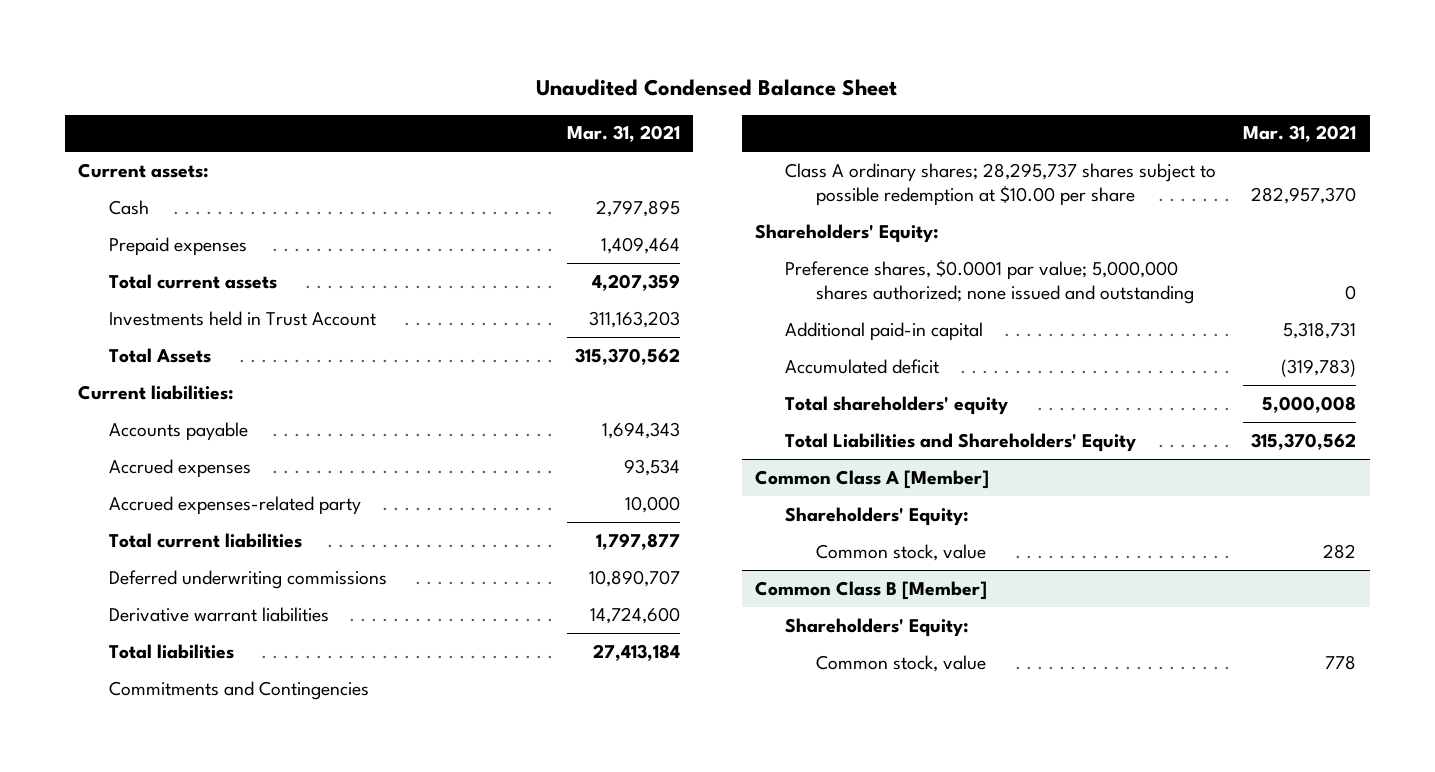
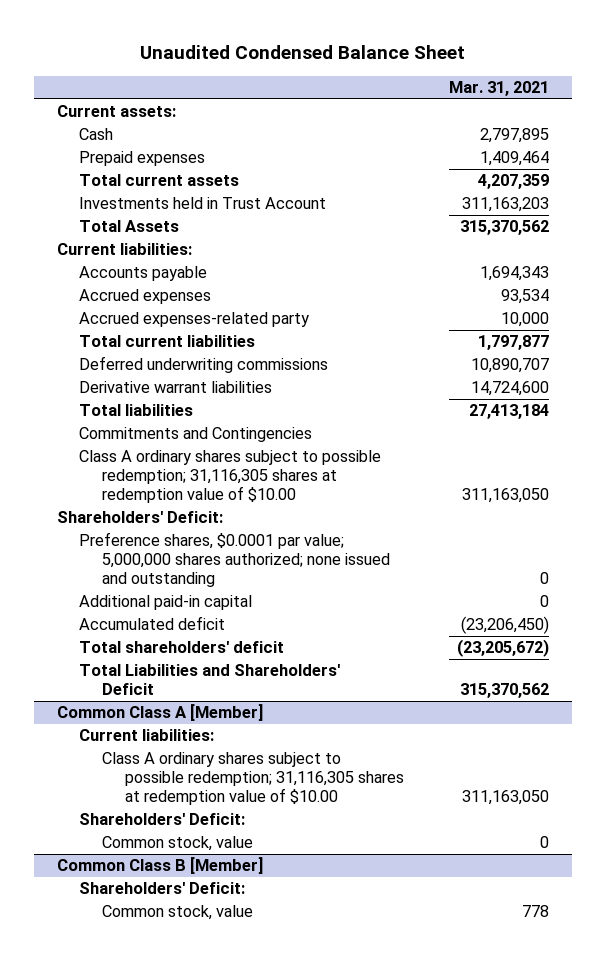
[785,162,1217,206] Class A ordinary shares; 28,295,737 shares subject to possible redemption at $10.00 per share -> [79,450,382,504] Class A ordinary shares subject to possible redemption; 31,116,305 shares at redemption value of $10.00
[1251,186,1357,204] 282,957,370 -> [462,488,550,504] 311,163,050
[755,223,940,243] Shareholders' Equity: -> [56,511,223,524] Shareholders' Deficit:
[1283,321,1357,339] 5,318,731 -> [540,595,550,608] 0
[1281,358,1357,377] (319,783) -> [461,616,550,635] (23,206,450)
[785,395,1009,415] Total shareholders' equity -> [79,641,285,654] Total shareholders' deficit
[1262,395,1357,413] 5,000,008 -> [457,639,550,658] (23,205,672)
[785,432,1137,452] Total Liabilities and Shareholders' Equity -> [79,664,341,696] Total Liabilities and Shareholders' Deficit
none -> [79,729,215,742] Current liabilities:
none -> [102,752,405,806] Class A ordinary shares subject to possible redemption; 31,116,305 shares at redemption value of $10.00
[785,506,970,526] Shareholders' Equity: -> [79,813,246,826] Shareholders' Deficit:
[1323,543,1357,559] 282 -> [540,836,550,849] 0
[785,617,970,637] Shareholders' Equity: -> [79,882,246,895] Shareholders' Deficit:

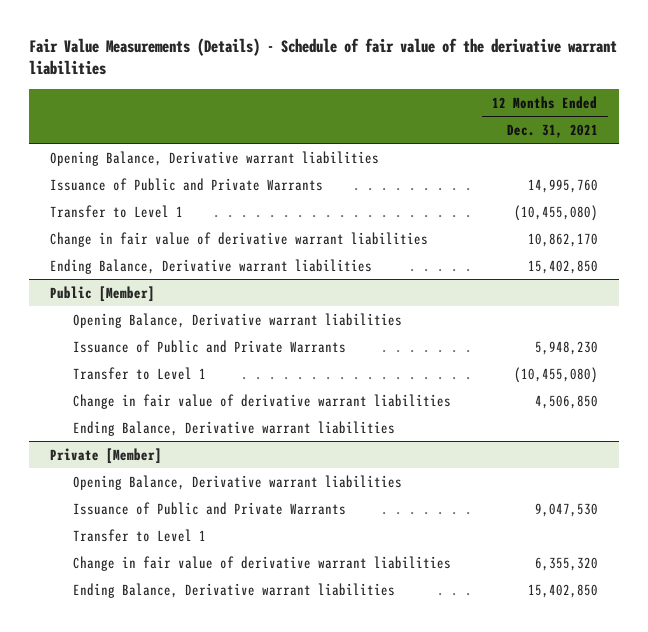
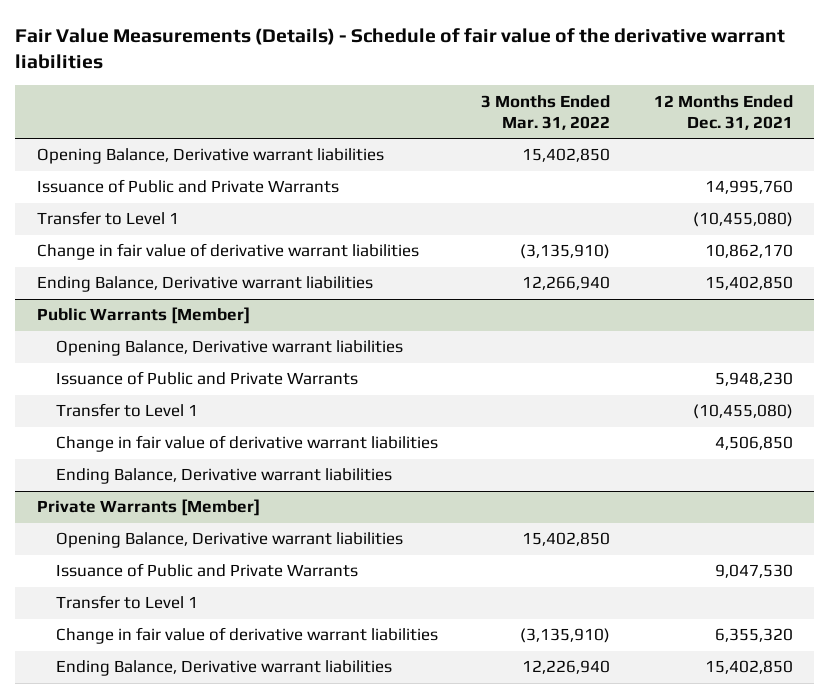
none -> [481,94,611,131] 3 Months Ended Mar. 31, 2022
[50,285,156,302] Public [Member] -> [36,307,250,325] Public Warrants [Member]
[50,447,163,464] Private [Member] -> [36,499,260,517] Private Warrants [Member]

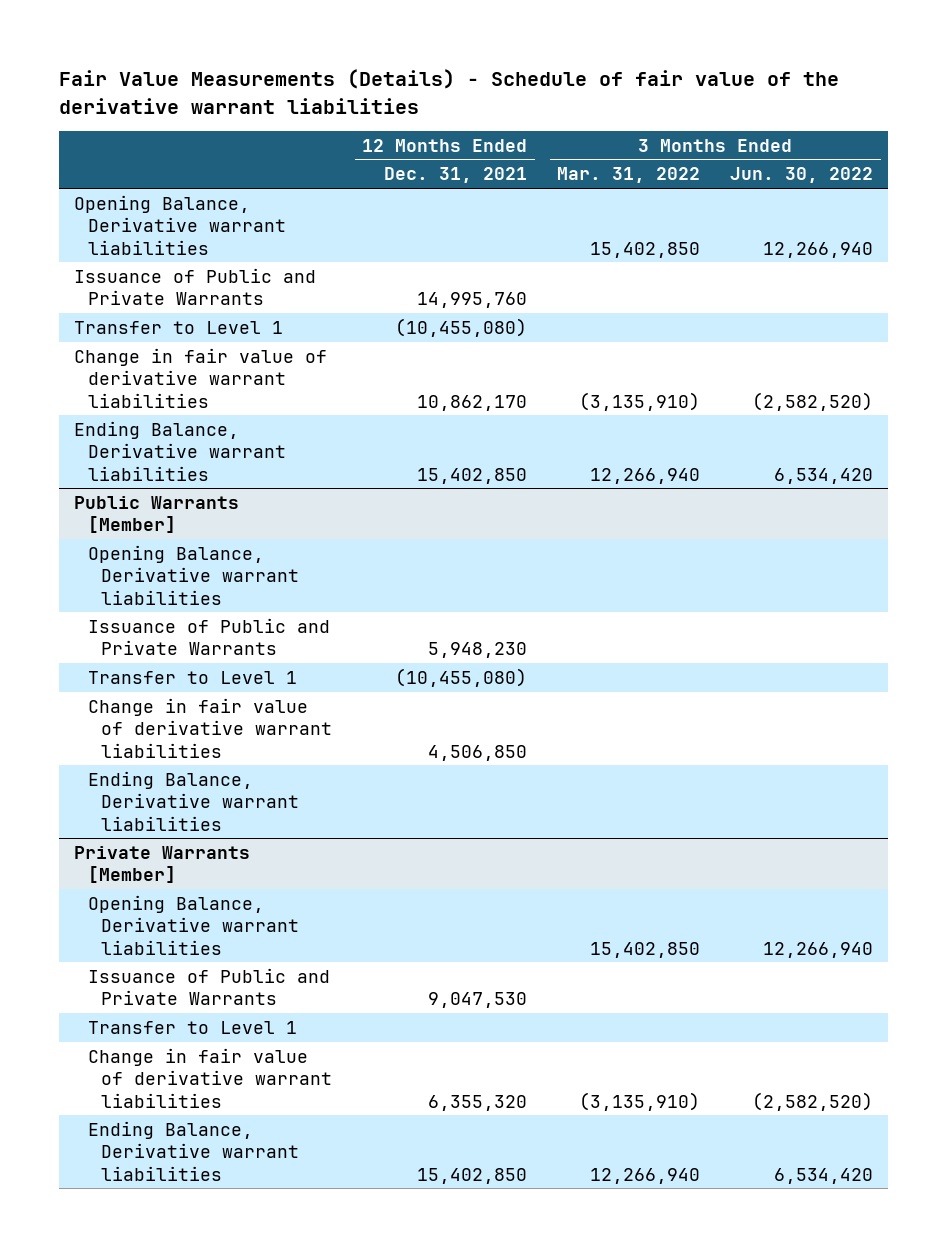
none -> [730,167,874,184] Jun. 30, 2022
[522,660,611,675] 12,226,940 -> [590,1167,701,1184] 12,266,940

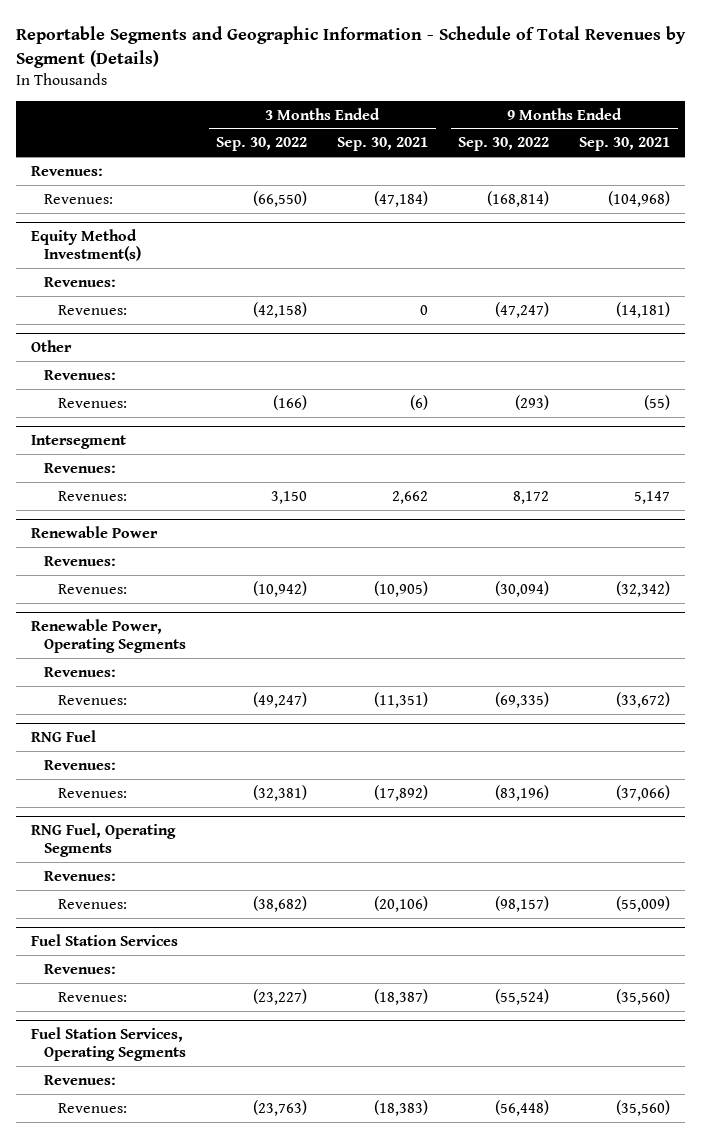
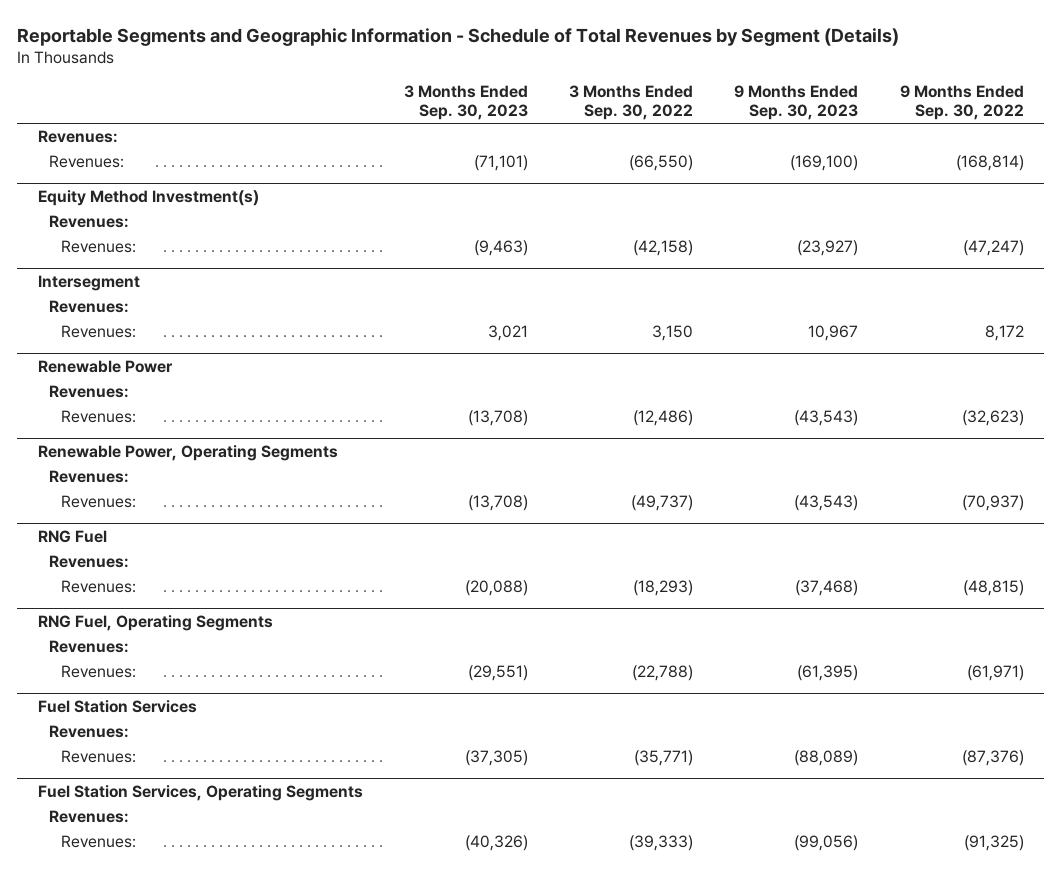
[337,137,429,152] Sep. 30, 2021 -> none
[579,137,671,152] Sep. 30, 2021 -> none
none -> [403,85,528,121] 3 Months Ended Sep. 30, 2023
none -> [734,85,859,121] 9 Months Ended Sep. 30, 2023
[30,339,72,352] Other -> none
[44,369,117,380] Revenues: -> none
[57,397,127,408] Revenues: -> none
[253,580,308,597] (10,942) -> [633,410,694,427] (12,486)
[495,580,550,597] (30,094) -> [961,410,1024,427] (32,623)
[253,691,308,708] (49,247) -> [631,495,694,512] (49,737)
[495,691,550,708] (69,335) -> [961,495,1024,512] (70,937)
[253,784,308,801] (32,381) -> [633,580,694,597] (18,293)
[495,784,550,801] (83,196) -> [962,580,1024,597] (48,815)
[253,895,308,912] (38,682) -> [632,665,694,682] (22,788)
[495,895,550,912] (98,157) -> [966,665,1024,682] (61,971)
[253,988,308,1005] (23,227) -> [634,750,694,767] (35,771)
[495,988,550,1005] (55,524) -> [961,750,1024,767] (87,376)
[253,1099,308,1116] (23,763) -> [629,835,694,852] (39,333)
[495,1099,550,1116] (56,448) -> [963,835,1024,852] (91,325)

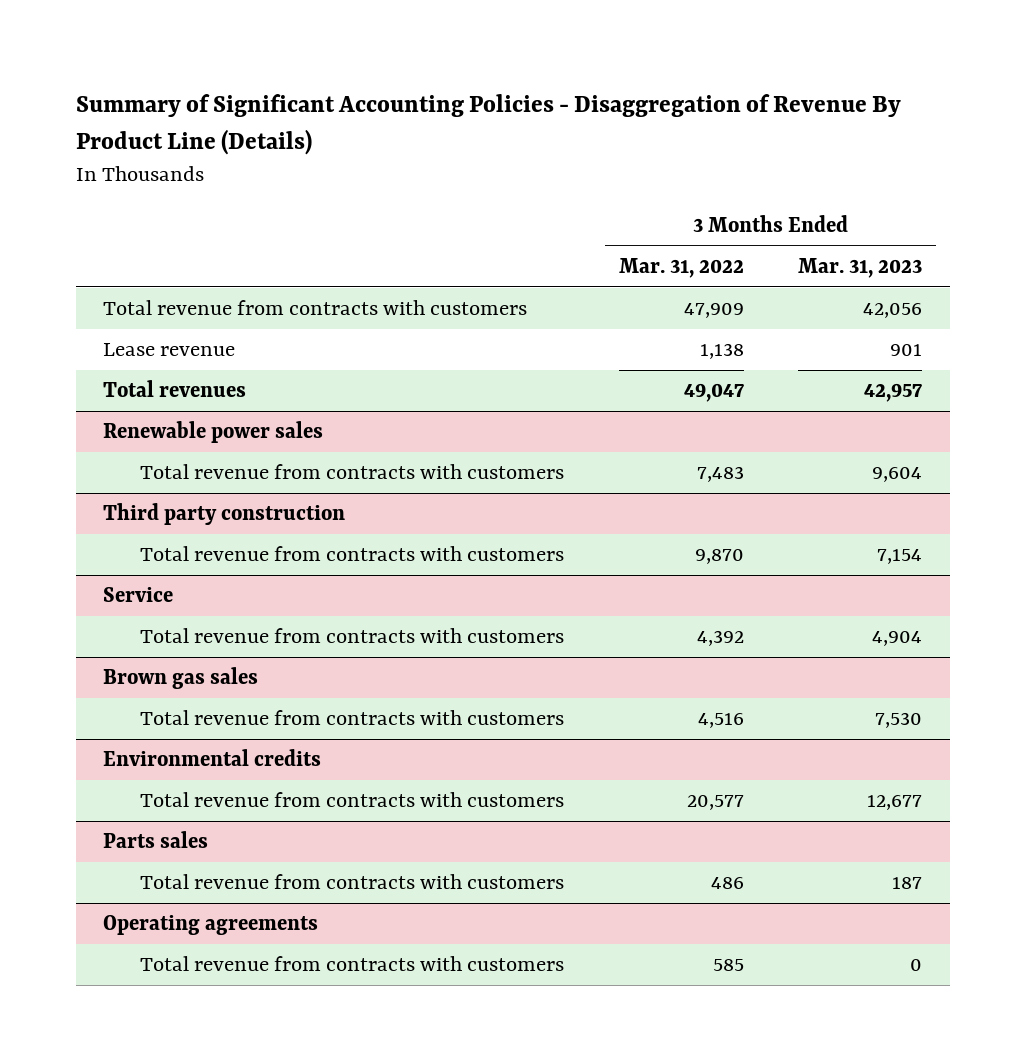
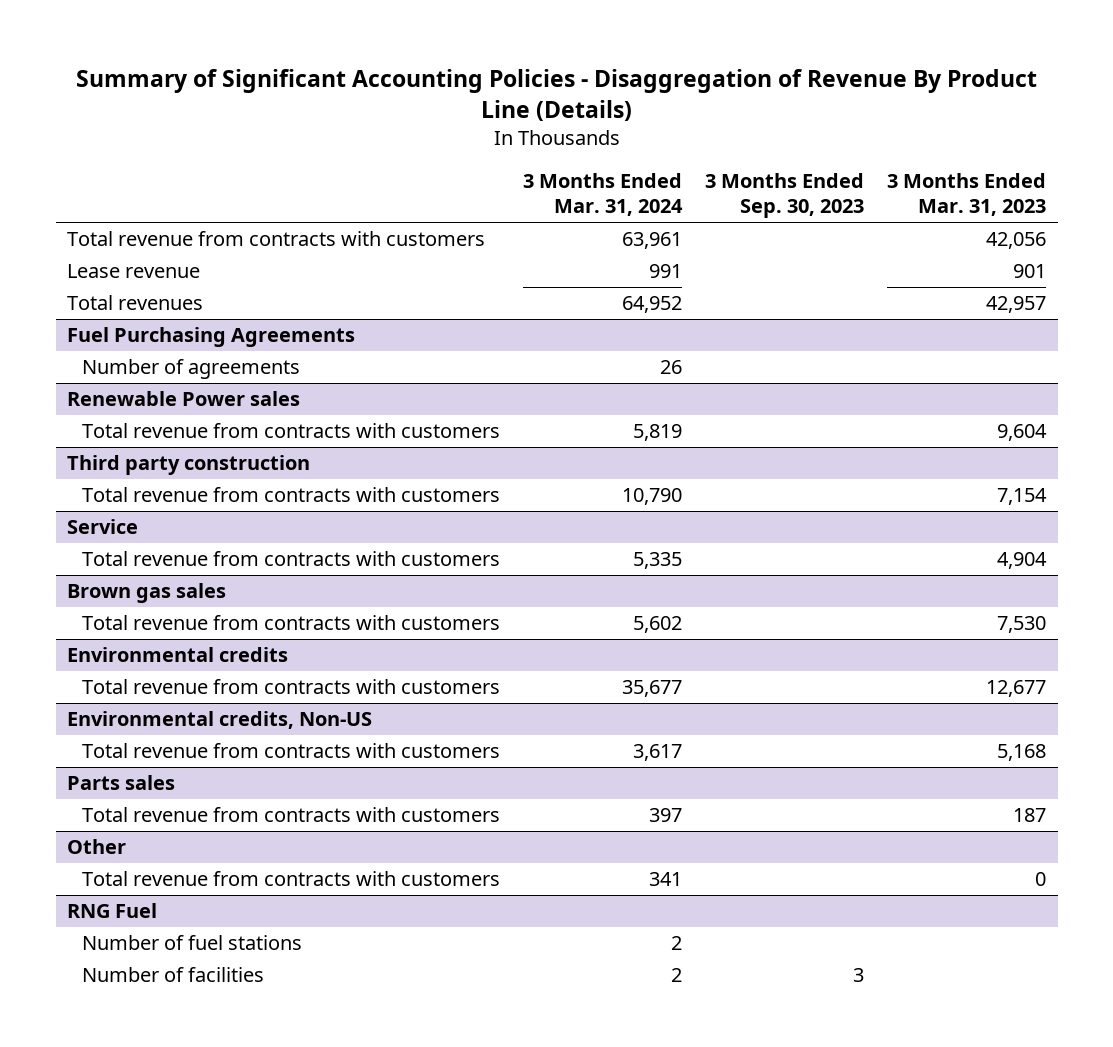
[618,257,744,278] Mar. 31, 2022 -> none
none -> [522,172,683,217] 3 Months Ended Mar. 31, 2024
none -> [705,172,865,219] 3 Months Ended Sep. 30, 2023
none -> [67,327,356,348] Fuel Purchasing Agreements
none -> [81,359,300,380] Number of agreements
[103,421,324,444] Renewable power sales -> [67,391,301,407] Renewable Power sales
none -> [67,711,373,730] Environmental credits, Non-US
none -> [81,743,500,759] Total revenue from contracts with customers
[103,915,319,936] Operating agreements -> none
none -> [67,839,127,855] Other
none -> [67,903,158,919] RNG Fuel
none -> [81,935,302,951] Number of fuel stations
none -> [81,967,264,983] Number of facilities

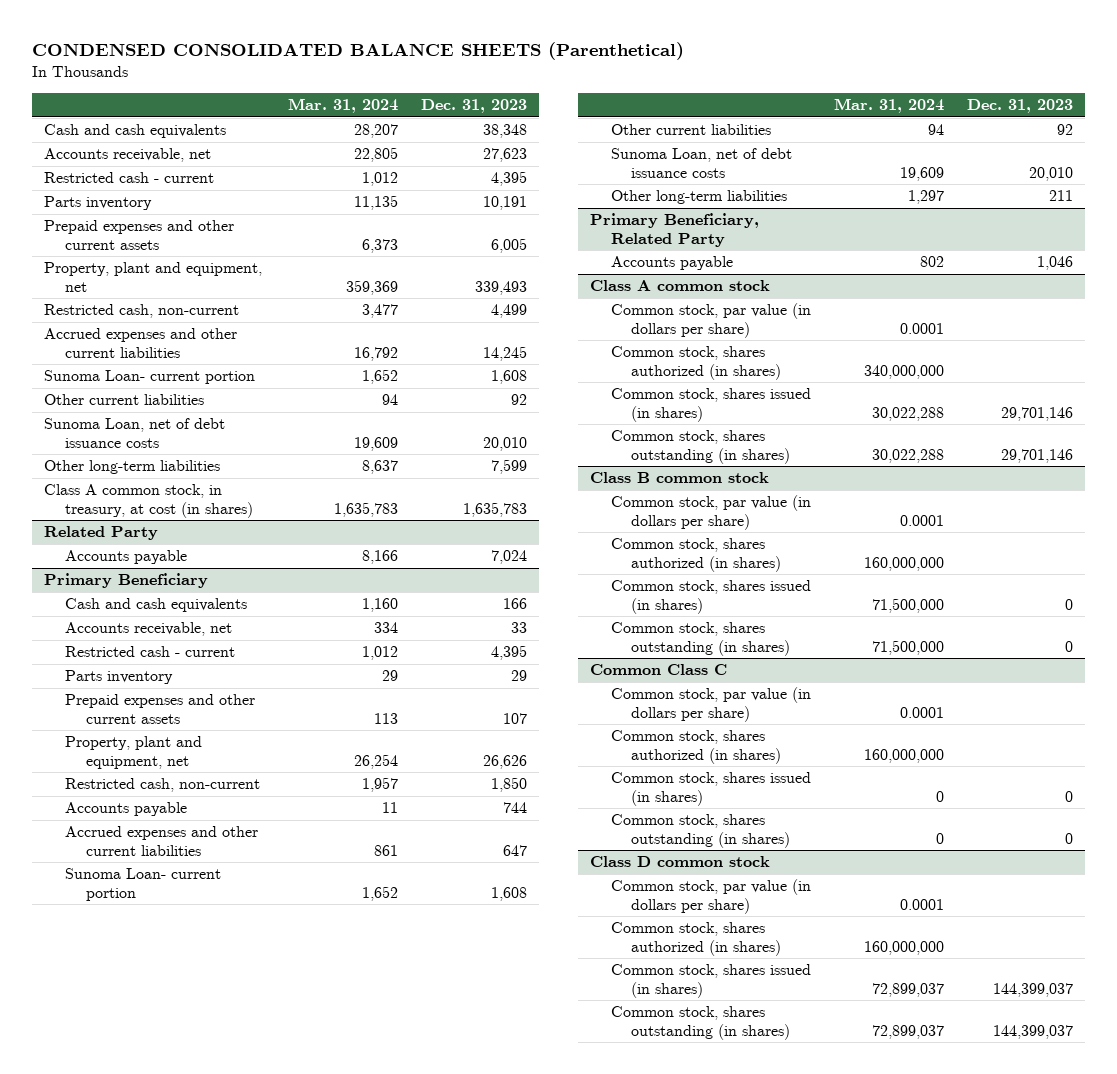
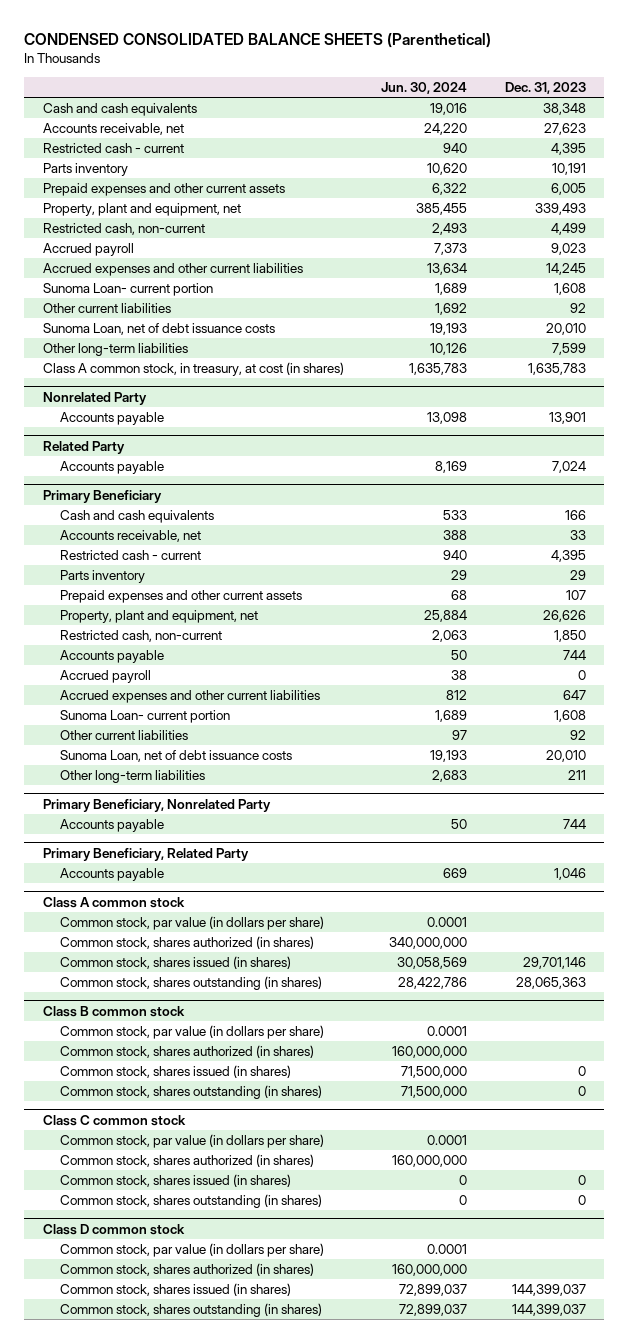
[288,98,399,114] Mar. 31, 2024 -> none
none -> [381,82,468,95] Jun. 30, 2024
none -> [42,243,134,257] Accrued payroll
none -> [42,391,147,405] Nonrelated Party
none -> [60,412,165,426] Accounts payable
none -> [60,670,152,684] Accrued payroll
none -> [42,798,271,812] Primary Beneficiary, Nonrelated Party
none -> [60,819,165,833] Accounts payable
[1001,448,1074,463] 29,701,146 -> [515,977,586,990] 28,065,363
[589,664,727,676] Common Class C -> [42,1114,186,1126] Class C common stock

